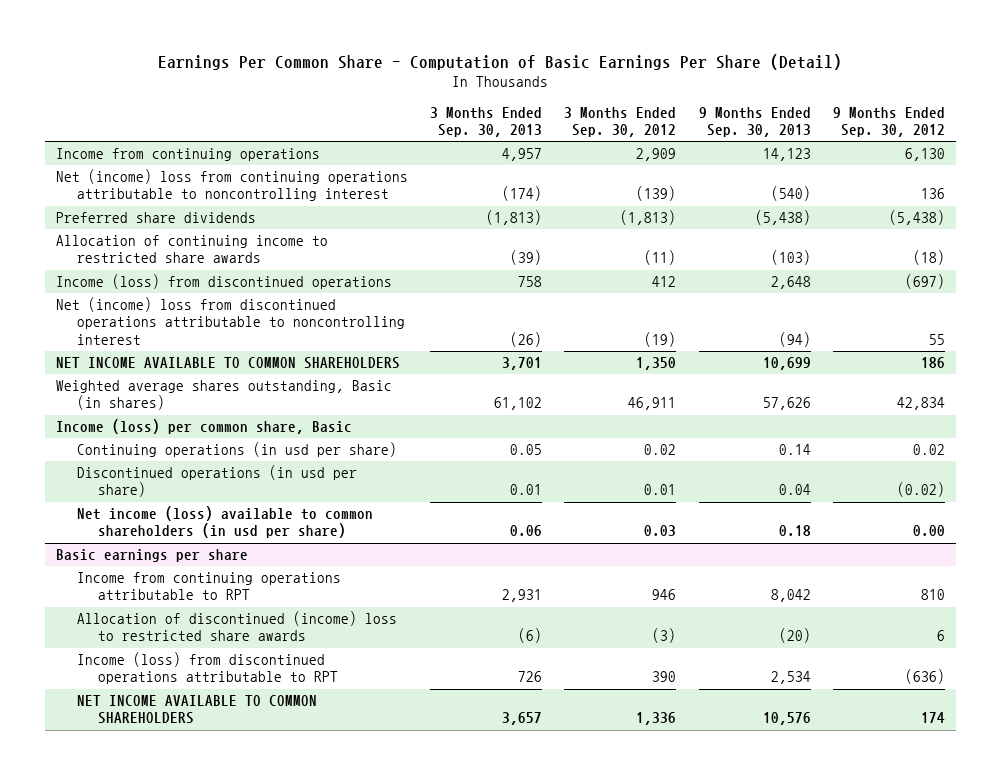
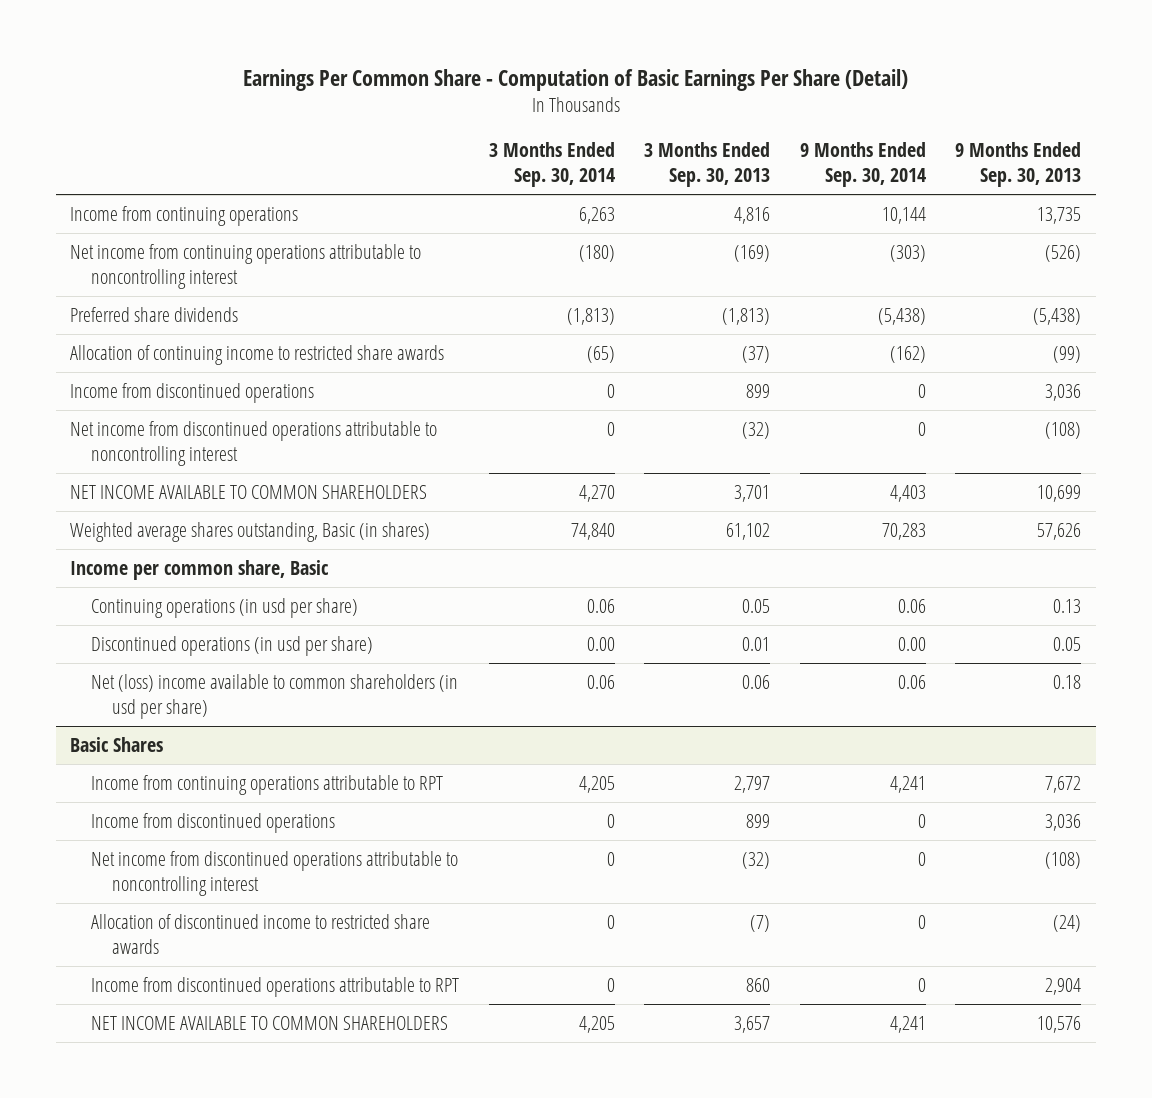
[564,107,677,138] 3 Months Ended Sep. 30, 2012 -> none
[832,107,945,138] 9 Months Ended Sep. 30, 2012 -> none
none -> [488,142,615,187] 3 Months Ended Sep. 30, 2014
none -> [799,142,926,187] 9 Months Ended Sep. 30, 2014
[502,148,543,162] 4,957 -> [734,207,771,225] 4,816
[762,148,811,162] 14,123 -> [1037,207,1082,225] 13,735
[55,169,408,202] Net (income) loss from continuing operations attributable to noncontrolling interest -> [70,244,422,289] Net income from continuing operations attributable to noncontrolling interest
[502,186,543,202] (174) -> [734,245,771,263] (169)
[770,186,811,202] (540) -> [1045,245,1082,263] (526)
[510,250,543,266] (39) -> [742,346,771,364] (37)
[770,250,811,266] (103) -> [1053,346,1082,364] (99)
[55,274,392,290] Income (loss) from discontinued operations -> [70,383,315,404] Income from discontinued operations
[518,276,543,288] 758 -> [746,384,771,399] 899
[770,276,811,290] 2,648 -> [1045,384,1082,402] 3,036
[55,297,405,345] Net (income) loss from discontinued operations attributable to noncontrolling interest -> [70,421,438,466] Net income from discontinued operations attributable to noncontrolling interest
[510,331,543,347] (26) -> [742,422,771,440] (32)
[778,331,811,347] (94) -> [1045,422,1082,440] (108)
[55,549,248,563] Basic earnings per share -> none
[55,419,352,435] Income (loss) per common share, Basic -> [70,560,330,581] Income per common share, Basic
[778,444,811,456] 0.14 -> [1053,599,1082,614] 0.13
[778,484,811,496] 0.04 -> [1053,637,1082,652] 0.05
[76,506,373,539] Net income (loss) available to common shareholders (in usd per share) -> [91,674,459,719] Net (loss) income available to common shareholders (in usd per share)
none -> [70,737,164,753] Basic Shares
[502,589,543,603] 2,931 -> [734,776,771,794] 2,797
[770,589,811,603] 8,042 -> [1045,776,1082,794] 7,672
none -> [91,813,336,834] Income from discontinued operations
none -> [91,851,459,896] Net income from discontinued operations attributable to noncontrolling interest
[76,611,397,642] Allocation of discontinued (income) loss to restricted share awards -> [91,914,431,954] Allocation of discontinued income to restricted share awards
[518,628,543,644] (6) -> [750,915,771,933] (7)
[778,628,811,644] (20) -> [1053,915,1082,933] (24)
[76,652,338,685] Income (loss) from discontinued operations attributable to RPT -> [91,977,460,998] Income from discontinued operations attributable to RPT
[518,671,543,683] 726 -> [746,978,771,993] 860
[770,671,811,685] 2,534 -> [1045,978,1082,996] 2,904

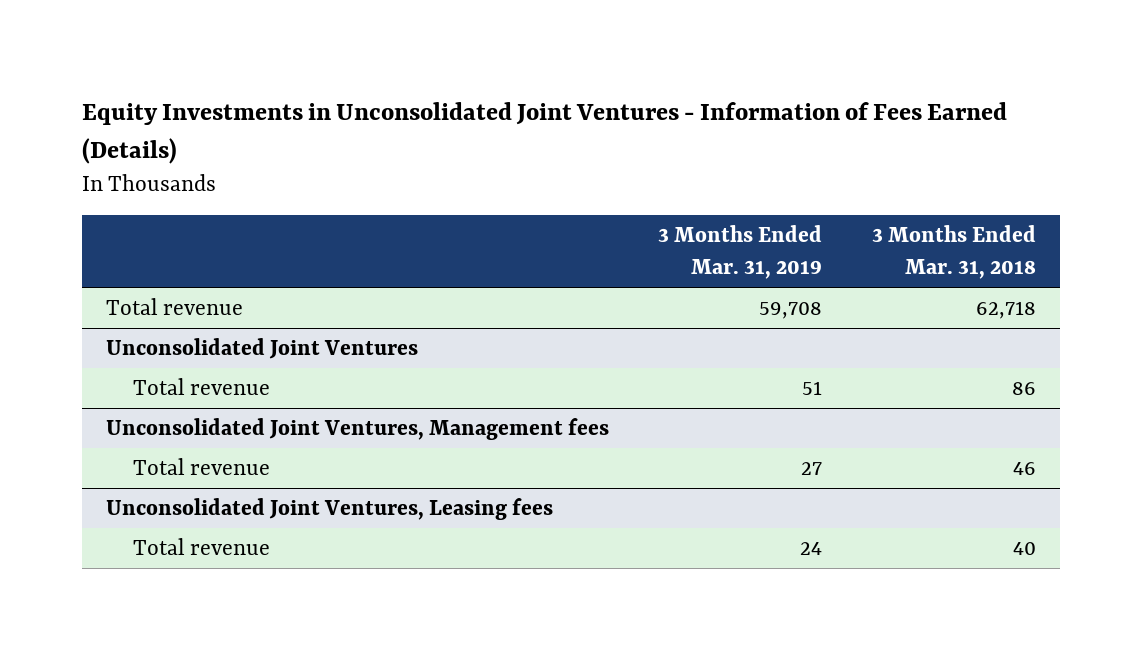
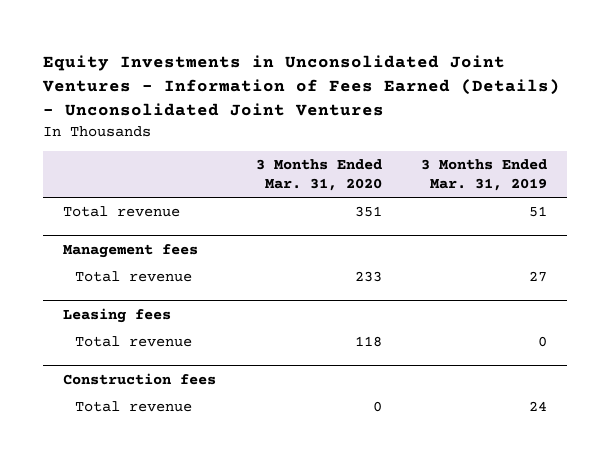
[81,101,1007,164] Equity Investments in Unconsolidated Joint Ventures - Information of Fees Earned (Details) -> [42,55,561,117] Equity Investments in Unconsolidated Joint Ventures - Information of Fees Earned (Details) - Unconsolidated Joint Ventures
[871,225,1036,280] 3 Months Ended Mar. 31, 2018 -> none
none -> [255,159,382,191] 3 Months Ended Mar. 31, 2020
[106,298,244,316] Total revenue -> none
[106,338,419,360] Unconsolidated Joint Ventures -> none
[106,418,610,441] Unconsolidated Joint Ventures, Management fees -> none
none -> [63,243,199,258] Management fees
[106,498,554,521] Unconsolidated Joint Ventures, Leasing fees -> none
none -> [63,307,172,323] Leasing fees
none -> [75,336,193,348] Total revenue
none -> [63,372,217,385] Construction fees

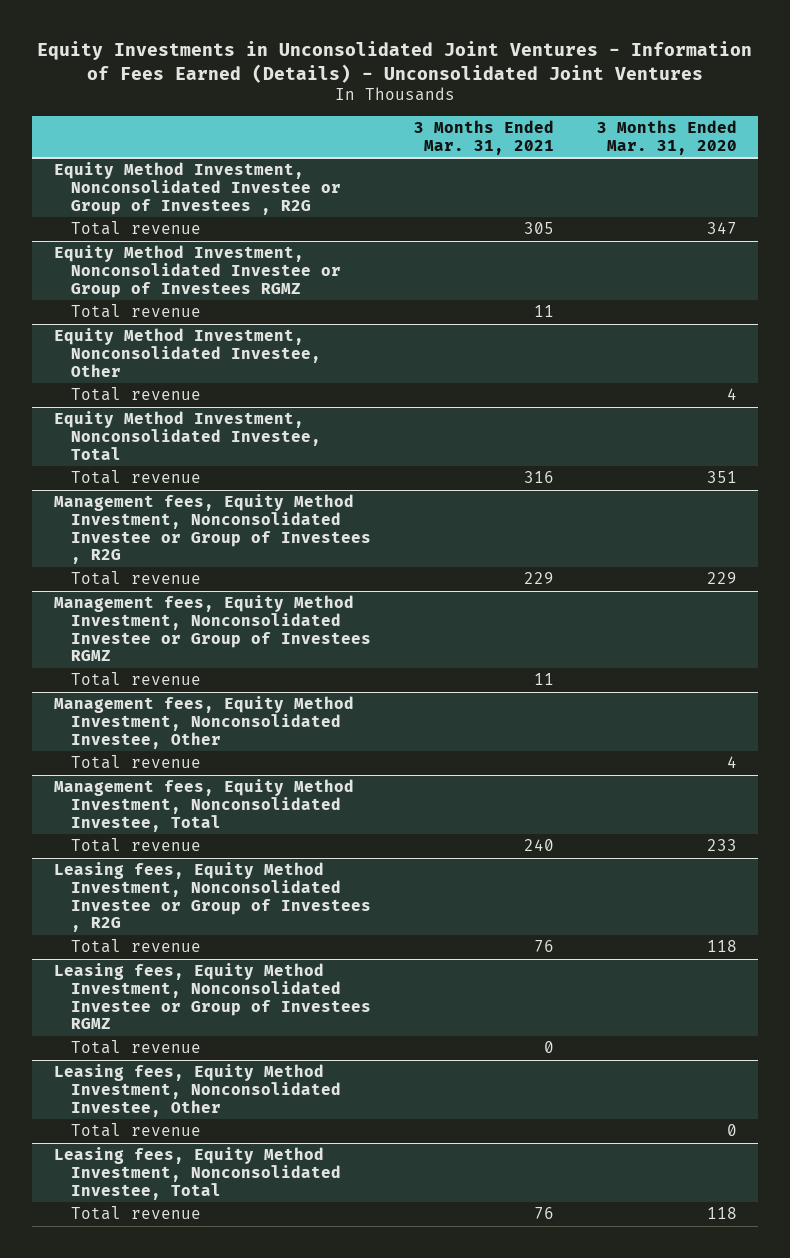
[421,159,548,191] 3 Months Ended Mar. 31, 2019 -> none
none -> [414,119,555,155] 3 Months Ended Mar. 31, 2021
none -> [53,162,342,215] Equity Method Investment, Nonconsolidated Investee or Group of Investees , R2G
none -> [71,221,202,236] Total revenue
none -> [53,245,342,298] Equity Method Investment, Nonconsolidated Investee or Group of Investees RGMZ
none -> [71,304,202,319] Total revenue
none -> [53,328,322,377] Equity Method Investment, Nonconsolidated Investee, Other
none -> [71,387,202,402] Total revenue
none -> [53,411,322,460] Equity Method Investment, Nonconsolidated Investee, Total
[63,243,199,258] Management fees -> none
none -> [53,494,372,565] Management fees, Equity Method Investment, Nonconsolidated Investee or Group of Investees , R2G
none -> [71,571,202,586] Total revenue
none -> [53,595,372,662] Management fees, Equity Method Investment, Nonconsolidated Investee or Group of Investees RGMZ
none -> [71,672,202,687] Total revenue
none -> [53,696,354,749] Management fees, Equity Method Investment, Nonconsolidated Investee, Other
none -> [71,755,202,770] Total revenue
none -> [53,779,354,832] Management fees, Equity Method Investment, Nonconsolidated Investee, Total
[63,307,172,323] Leasing fees -> none
none -> [53,862,372,933] Leasing fees, Equity Method Investment, Nonconsolidated Investee or Group of Investees , R2G
[63,372,217,385] Construction fees -> none
none -> [53,963,372,1030] Leasing fees, Equity Method Investment, Nonconsolidated Investee or Group of Investees RGMZ
none -> [71,1040,202,1055] Total revenue
none -> [53,1064,342,1117] Leasing fees, Equity Method Investment, Nonconsolidated Investee, Other
none -> [53,1147,342,1200] Leasing fees, Equity Method Investment, Nonconsolidated Investee, Total
none -> [71,1206,202,1221] Total revenue

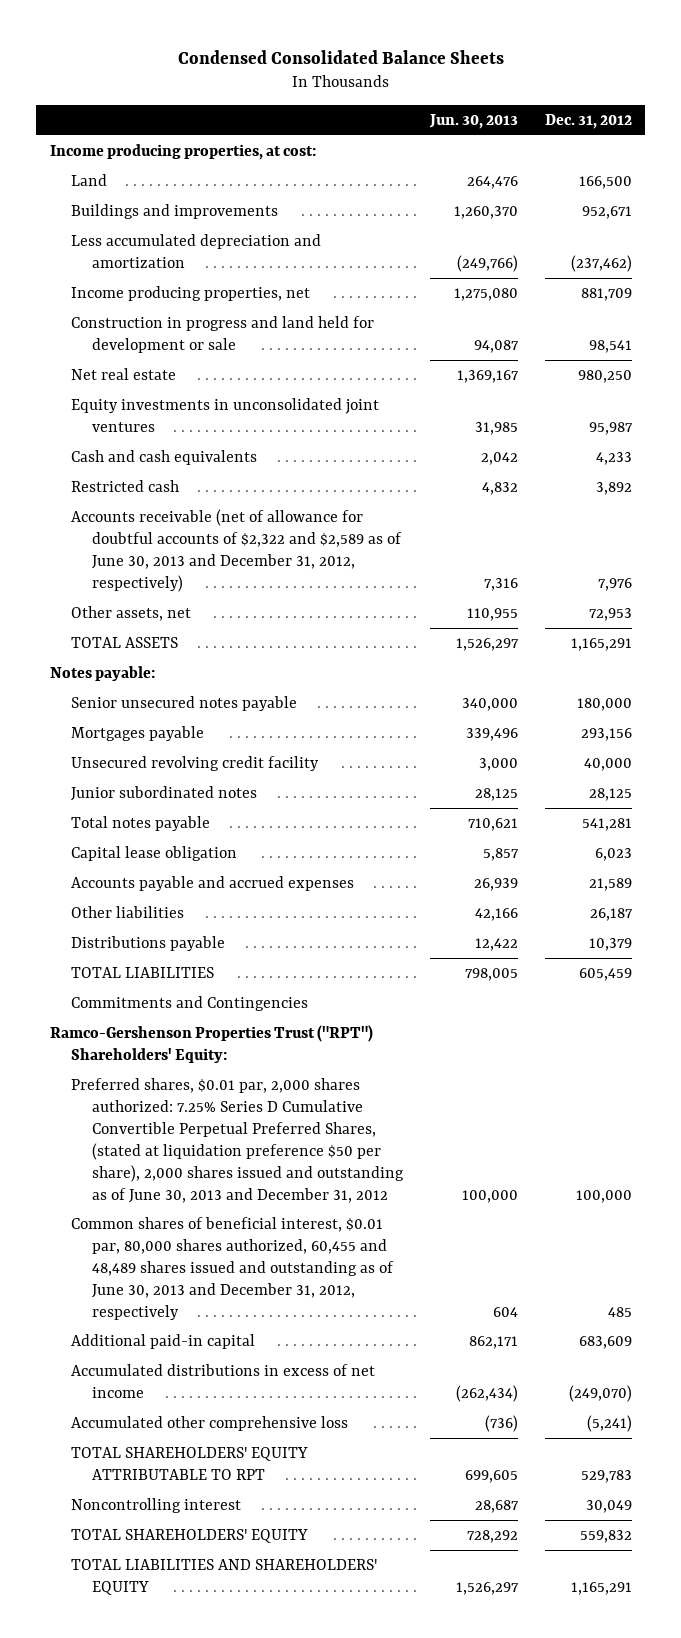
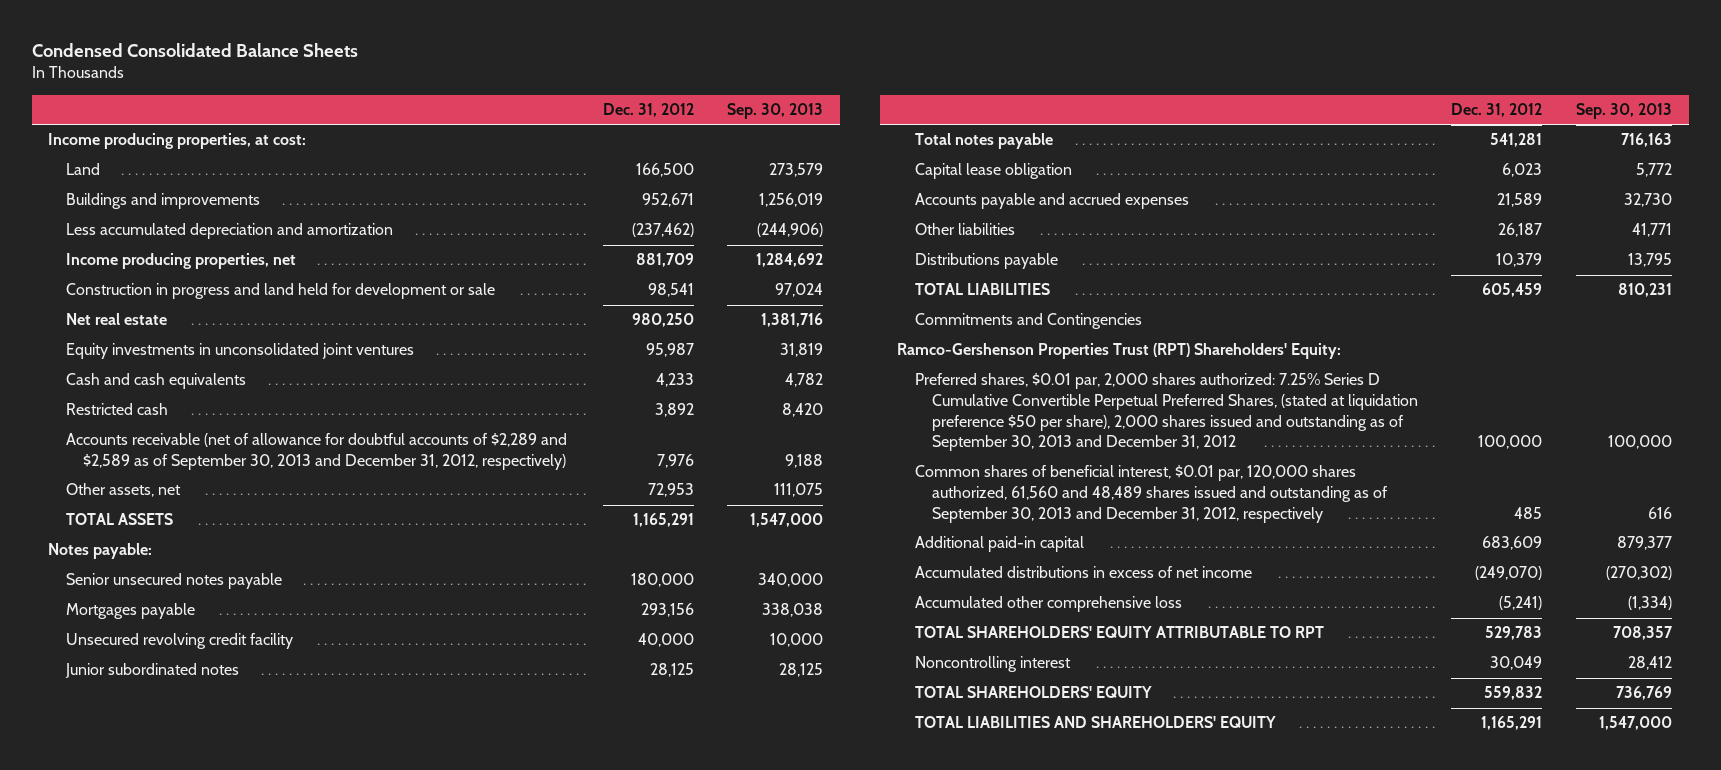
[429,113,519,129] Jun. 30, 2013 -> none
none -> [727,103,824,120] Sep. 30, 2013
[71,508,403,592] Accounts receivable (net of allowance for doubtful accounts of $2,322 and $2,589 as of June 30, 2013 and December 31, 2012, respectively) -> [65,433,567,471] Accounts receivable (net of allowance for doubtful accounts of $2,289 and $2,589 as of September 30, 2013 and December 31, 2012, respectively)
[49,1024,373,1063] Ramco-Gershenson Properties Trust ("RPT") Shareholders' Equity: -> [897,343,1342,360] Ramco-Gershenson Properties Trust (RPT) Shareholders' Equity:
[71,1077,405,1203] Preferred shares, $0.01 par, 2,000 shares authorized: 7.25% Series D Cumulative Convertible Perpetual Preferred Shares, (stated at liquidation preference $50 per share), 2,000 shares issued and outstanding as of June 30, 2013 and December 31, 2012 -> [914,373,1418,452] Preferred shares, $0.01 par, 2,000 shares authorized: 7.25% Series D Cumulative Convertible Perpetual Preferred Shares, (stated at liquidation preference $50 per share), 2,000 shares issued and outstanding as of September 30, 2013 and December 31, 2012
[71,1216,395,1320] Common shares of beneficial interest, $0.01 par, 80,000 shares authorized, 60,455 and 48,489 shares issued and outstanding as of June 30, 2013 and December 31, 2012, respectively -> [914,465,1388,523] Common shares of beneficial interest, $0.01 par, 120,000 shares authorized, 61,560 and 48,489 shares issued and outstanding as of September 30, 2013 and December 31, 2012, respectively

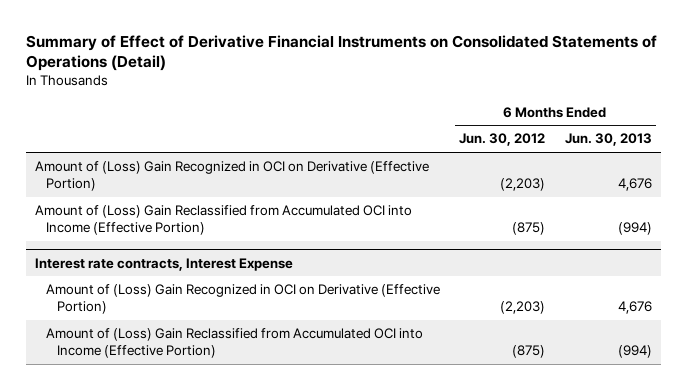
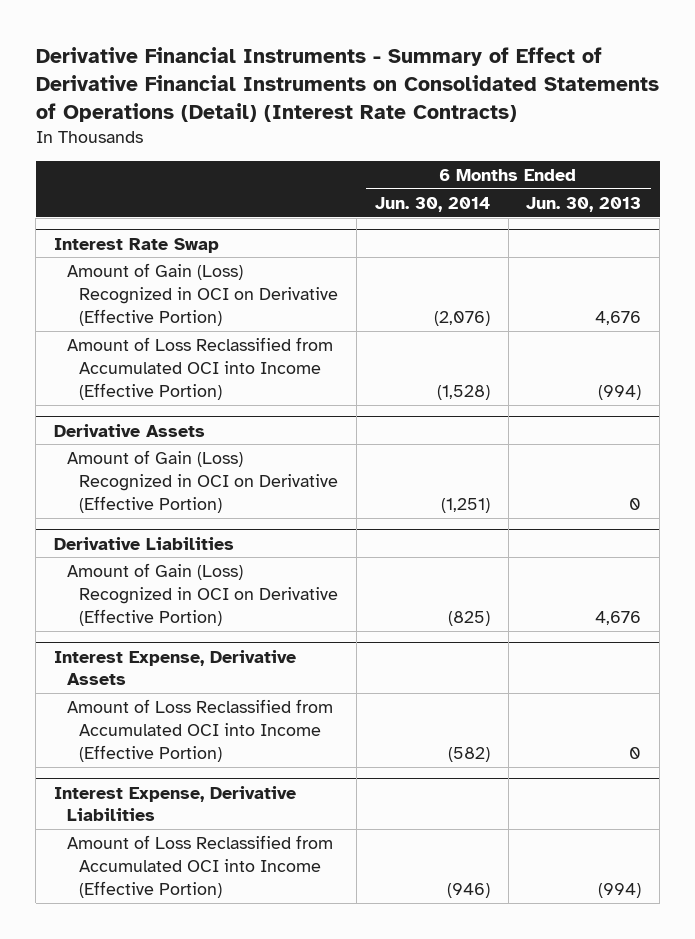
[25,34,657,72] Summary of Effect of Derivative Financial Instruments on Consolidated Statements of Operations (Detail) -> [35,47,659,122] Derivative Financial Instruments - Summary of Effect of Derivative Financial Instruments on Consolidated Statements of Operations (Detail) (Interest Rate Contracts)
[459,133,546,147] Jun. 30, 2012 -> none
none -> [374,197,490,213] Jun. 30, 2014
[35,257,294,271] Interest rate contracts, Interest Expense -> none
none -> [53,237,219,253] Interest Rate Swap
[35,161,430,191] Amount of (Loss) Gain Recognized in OCI on Derivative (Effective Portion) -> [66,263,339,326] Amount of Gain (Loss) Recognized in OCI on Derivative (Effective Portion)
[35,205,413,235] Amount of (Loss) Gain Reclassified from Accumulated OCI into Income (Effective Portion) -> [66,337,333,400] Amount of Loss Reclassified from Accumulated OCI into Income (Effective Portion)
none -> [53,423,205,437] Derivative Assets
[46,284,441,314] Amount of (Loss) Gain Recognized in OCI on Derivative (Effective Portion) -> [66,450,339,513] Amount of Gain (Loss) Recognized in OCI on Derivative (Effective Portion)
[617,300,652,314] 4,676 -> [629,497,642,510] 0
none -> [53,536,234,550] Derivative Liabilities
none -> [66,563,339,626] Amount of Gain (Loss) Recognized in OCI on Derivative (Effective Portion)
none -> [53,649,296,686] Interest Expense, Derivative Assets
[46,328,424,358] Amount of (Loss) Gain Reclassified from Accumulated OCI into Income (Effective Portion) -> [66,699,333,762] Amount of Loss Reclassified from Accumulated OCI into Income (Effective Portion)
[617,344,652,358] (994) -> [629,746,642,759] 0
none -> [53,785,296,822] Interest Expense, Derivative Liabilities
none -> [66,835,333,898] Amount of Loss Reclassified from Accumulated OCI into Income (Effective Portion)

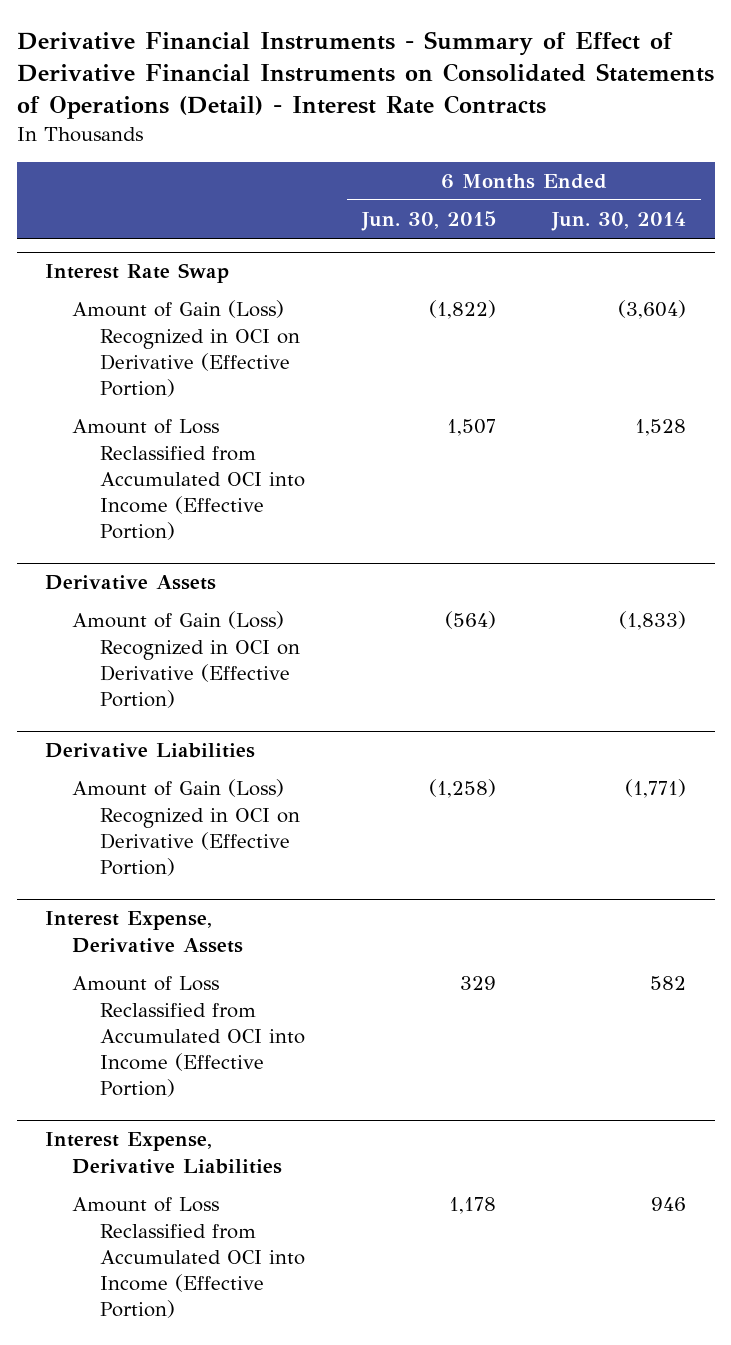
[35,47,659,122] Derivative Financial Instruments - Summary of Effect of Derivative Financial Instruments on Consolidated Statements of Operations (Detail) (Interest Rate Contracts) -> [16,30,714,120] Derivative Financial Instruments - Summary of Effect of Derivative Financial Instruments on Consolidated Statements of Operations (Detail) - Interest Rate Contracts
[526,197,642,213] Jun. 30, 2013 -> none
none -> [360,211,496,232] Jun. 30, 2015
[433,310,490,326] (2,076) -> [618,300,687,320] (3,604)
[436,384,490,400] (1,528) -> [635,419,687,437] 1,528
[440,497,490,513] (1,251) -> [619,611,687,631] (1,833)
[447,610,490,626] (825) -> [625,779,687,799] (1,771)
[447,746,490,762] (582) -> [650,976,687,991] 582
[446,882,490,898] (946) -> [651,1197,687,1212] 946

